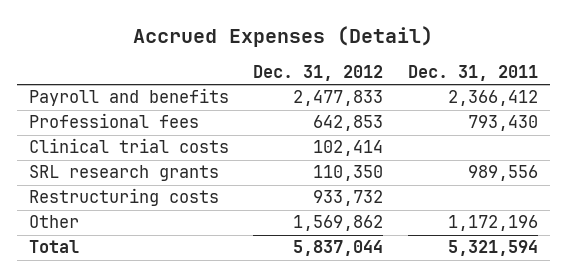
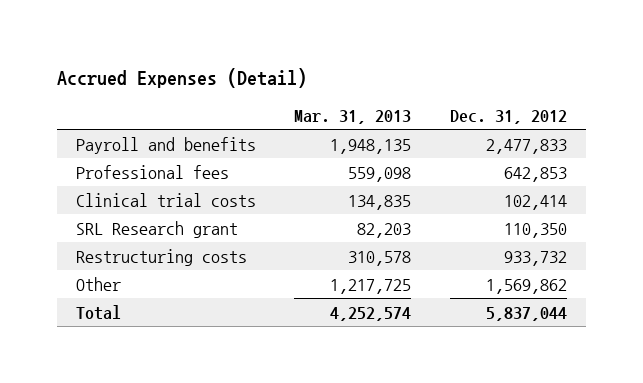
[407,65,538,82] Dec. 31, 2011 -> none
none -> [294,110,412,125] Mar. 31, 2013
[28,165,219,182] SRL research grants -> [76,220,239,238] SRL Research grant

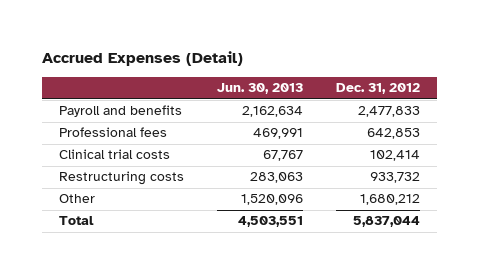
[294,110,412,125] Mar. 31, 2013 -> none
none -> [216,83,303,95] Jun. 30, 2013
[76,220,239,238] SRL Research grant -> none
[485,278,567,294] 1,569,862 -> [359,194,420,206] 1,680,212

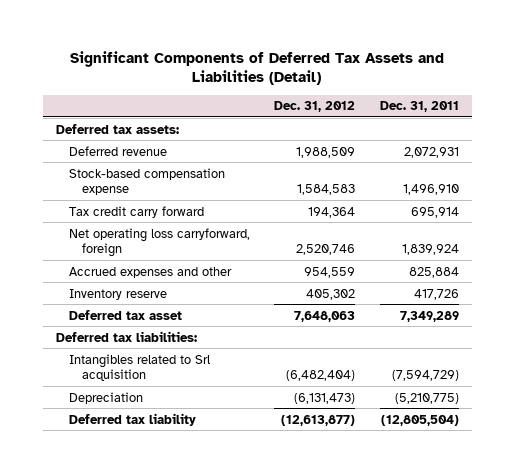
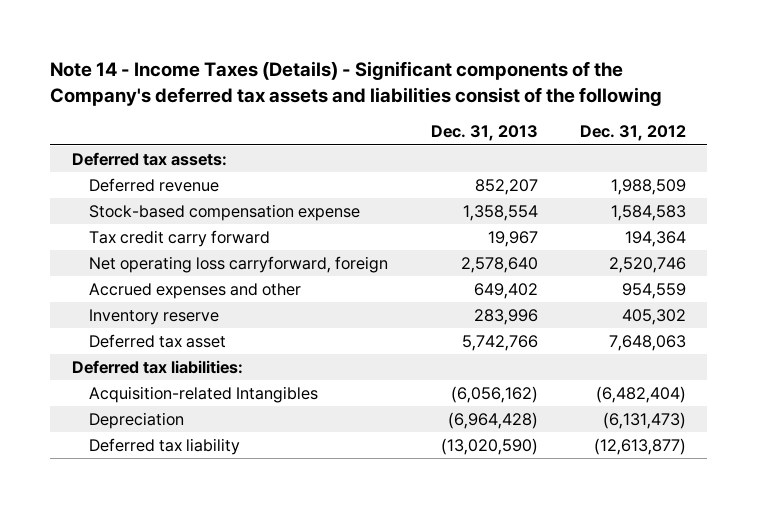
[70,50,445,85] Significant Components of Deferred Tax Assets and Liabilities (Detail) -> [50,60,663,106] Note 14 - Income Taxes (Details) - Significant components of the Company's deferred tax assets and liabilities consist of the following
[380,101,460,113] Dec. 31, 2011 -> none
none -> [430,125,538,142] Dec. 31, 2013
[68,353,210,381] Intangibles related to Srl acquisition -> [89,386,319,404] Acquisition-related Intangibles

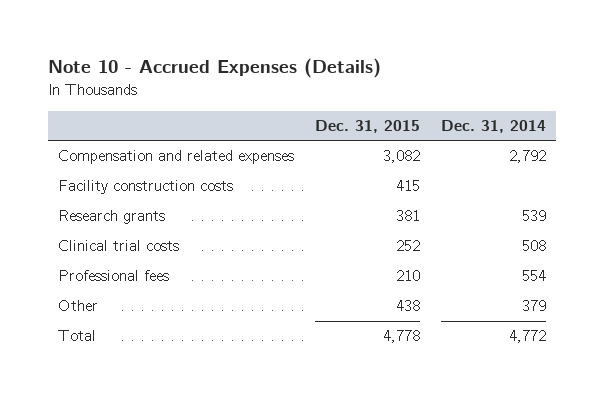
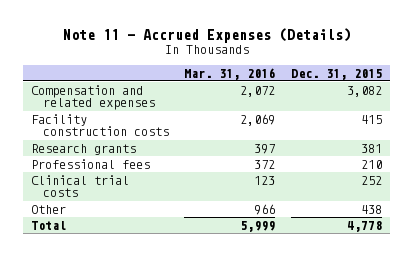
[48,58,382,79] Note 10 - Accrued Expenses (Details) -> [62,27,351,43] Note 11 - Accrued Expenses (Details)
[440,120,546,134] Dec. 31, 2014 -> none
none -> [184,67,276,80] Mar. 31, 2016
[58,240,180,252] Clinical trial costs -> [31,175,130,198] Clinical trial costs

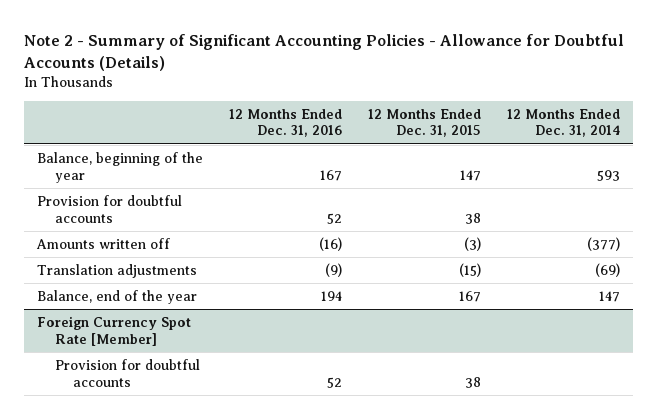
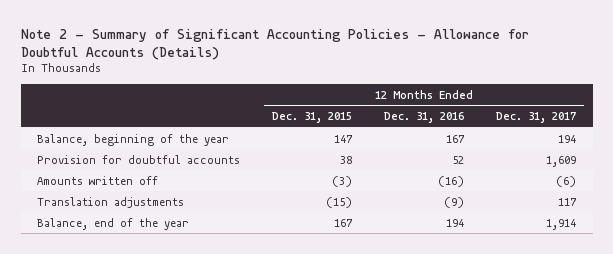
[506,108,620,138] 12 Months Ended Dec. 31, 2014 -> none
none -> [496,111,577,123] Dec. 31, 2017
[37,315,192,346] Foreign Currency Spot Rate [Member] -> none
[55,358,201,387] Provision for doubtful accounts -> none

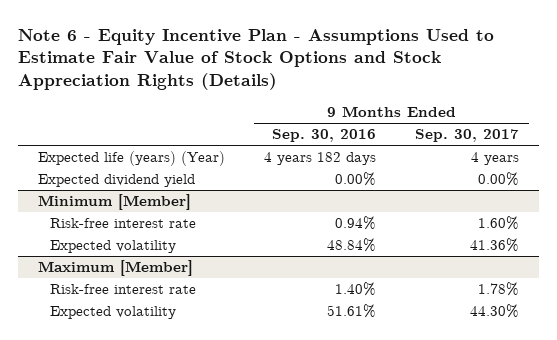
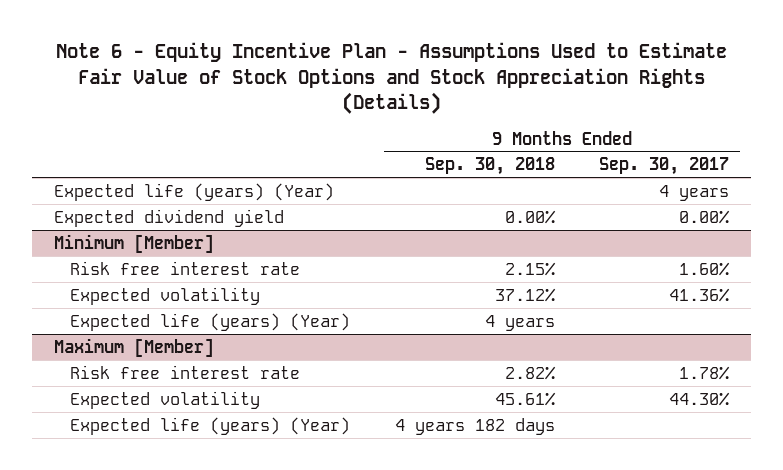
[271,129,376,143] Sep. 30, 2016 -> none
none -> [424,157,555,176] Sep. 30, 2018
[49,218,196,229] Risk-free interest rate -> [70,260,301,275] Risk free interest rate
none -> [70,312,351,331] Expected life (years) (Year)
[49,284,196,295] Risk-free interest rate -> [70,364,301,379] Risk free interest rate
none -> [70,416,351,435] Expected life (years) (Year)

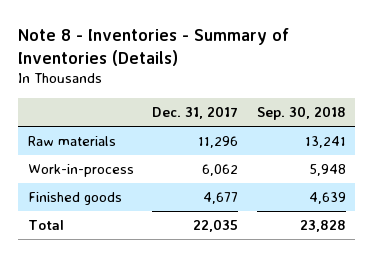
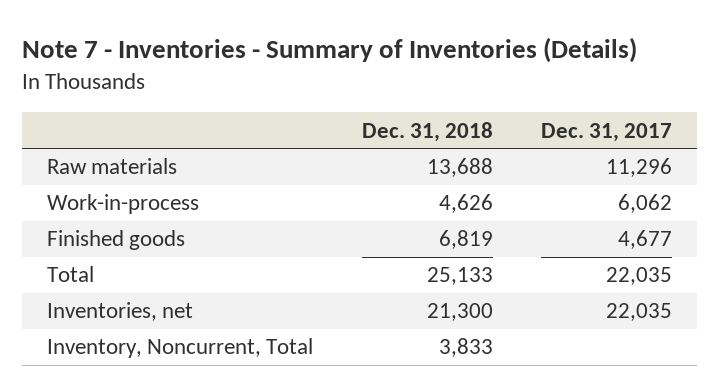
[18,27,290,66] Note 8 - Inventories - Summary of Inventories (Details) -> [22,37,638,64] Note 7 - Inventories - Summary of Inventories (Details)
[257,106,347,121] Sep. 30, 2018 -> none
none -> [361,121,493,142] Dec. 31, 2018
none -> [46,302,193,322] Inventories, net
none -> [46,338,313,359] Inventory, Noncurrent, Total

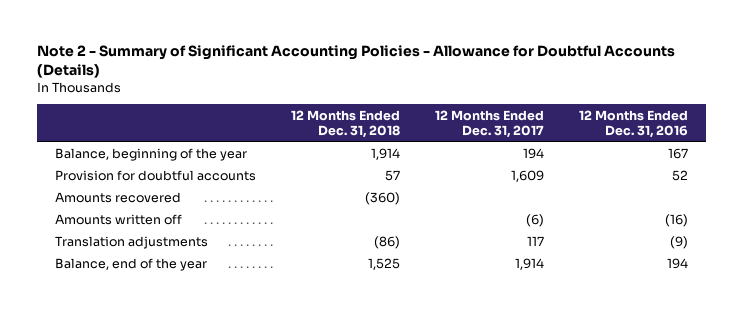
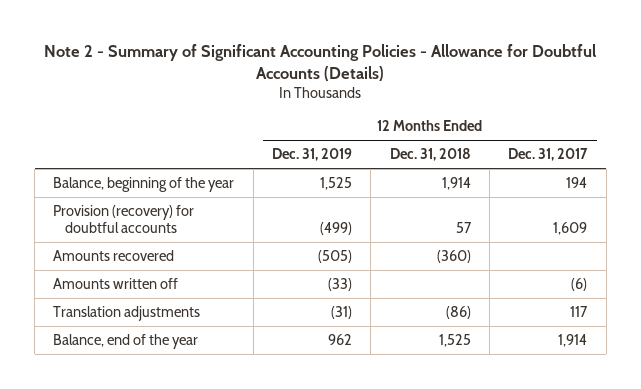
[579,109,689,138] 12 Months Ended Dec. 31, 2016 -> none
none -> [272,148,353,162] Dec. 31, 2019
[54,169,256,181] Provision for doubtful accounts -> [53,204,195,234] Provision (recovery) for doubtful accounts

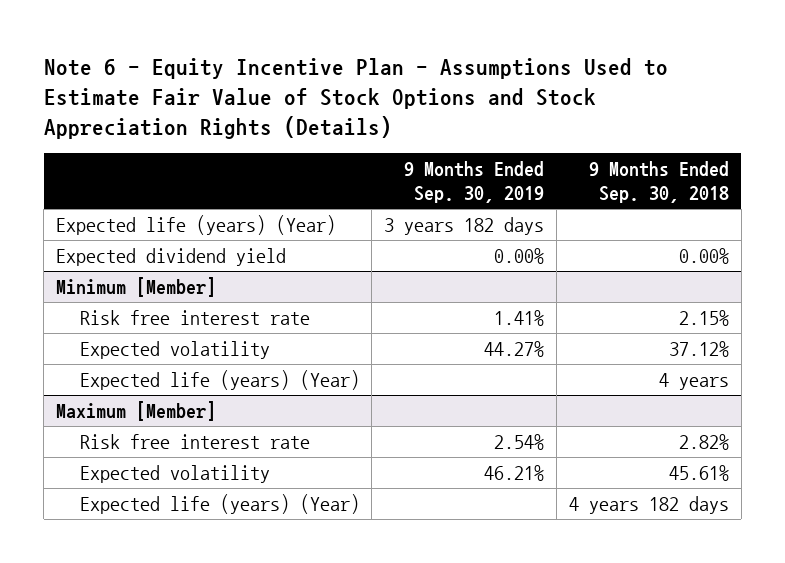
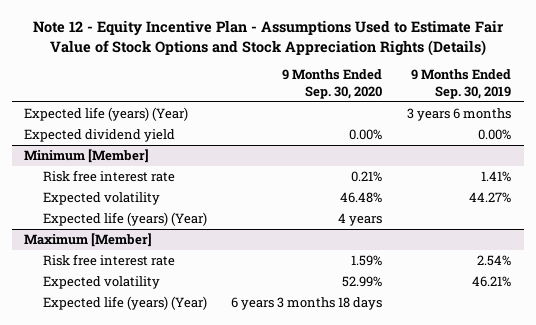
[43,58,668,140] Note 6 - Equity Incentive Plan - Assumptions Used to Estimate Fair Value of Stock Options and Stock Appreciation Rights (Details) -> [32,19,504,56] Note 12 - Equity Incentive Plan - Assumptions Used to Estimate Fair Value of Stock Options and Stock Appreciation Rights (Details)
[588,161,729,204] 9 Months Ended Sep. 30, 2018 -> none
none -> [282,69,383,99] 9 Months Ended Sep. 30, 2020
[384,216,545,235] 3 years 182 days -> [407,107,512,121] 3 years 6 months

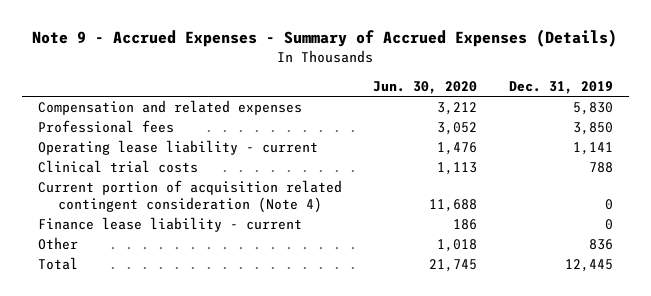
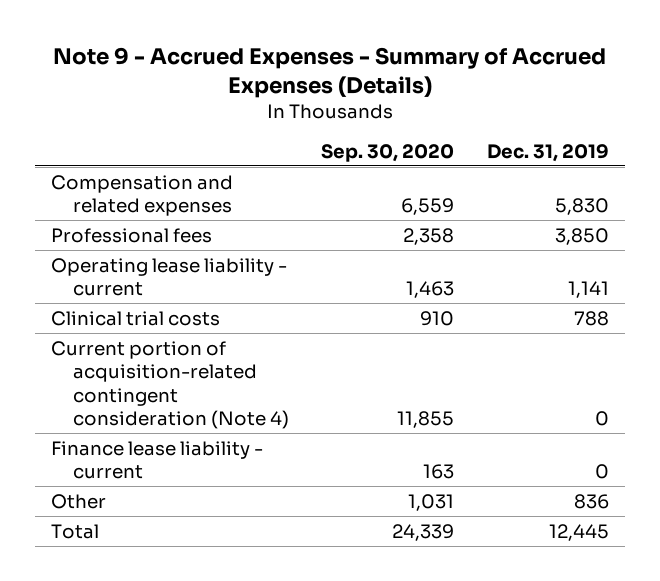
[373,80,478,94] Jun. 30, 2020 -> none
none -> [321,143,455,162] Sep. 30, 2020
[37,180,342,213] Current portion of acquisition related contingent consideration (Note 4) -> [51,340,289,430] Current portion of acquisition-related contingent consideration (Note 4)

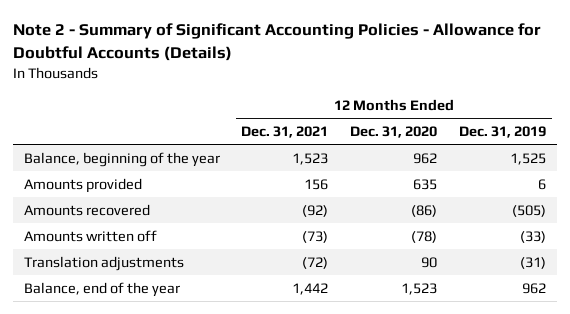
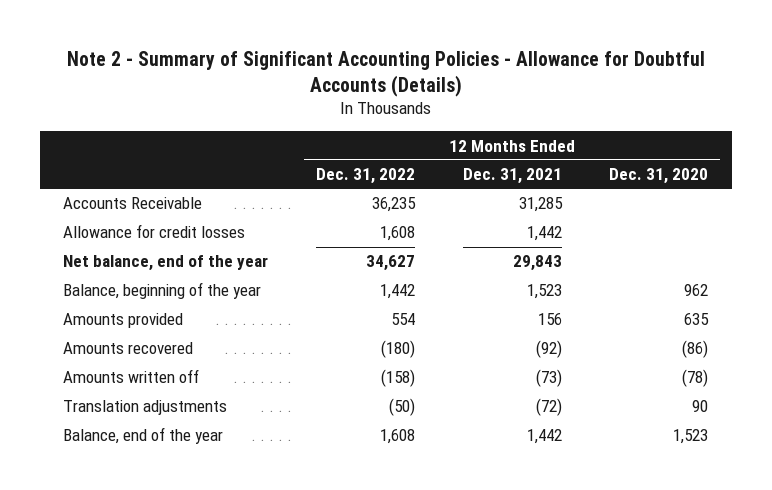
[459,125,547,138] Dec. 31, 2019 -> none
none -> [316,168,416,185] Dec. 31, 2022
none -> [63,197,203,210] Accounts Receivable
none -> [63,224,246,239] Allowance for credit losses
none -> [63,255,269,272] Net balance, end of the year

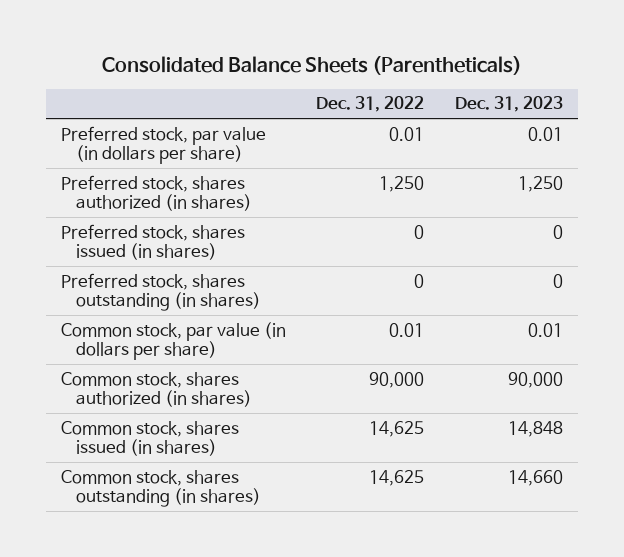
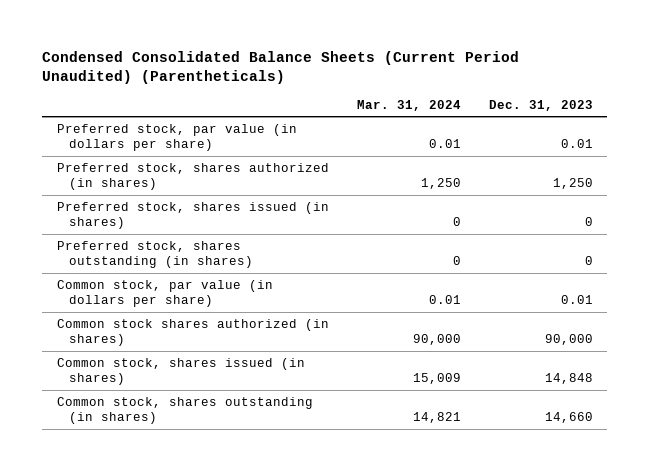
[101,55,522,75] Consolidated Balance Sheets (Parentheticals) -> [42,50,520,84] Condensed Consolidated Balance Sheets (Current Period Unaudited) (Parentheticals)
[316,96,425,113] Dec. 31, 2022 -> none
none -> [356,99,461,111] Mar. 31, 2024
[60,371,252,408] Common stock, shares authorized (in shares) -> [56,318,329,347] Common stock shares authorized (in shares)

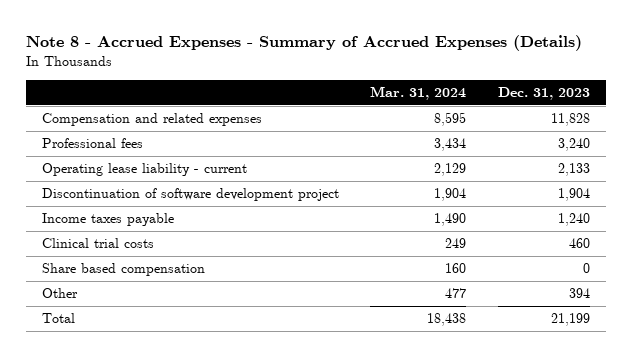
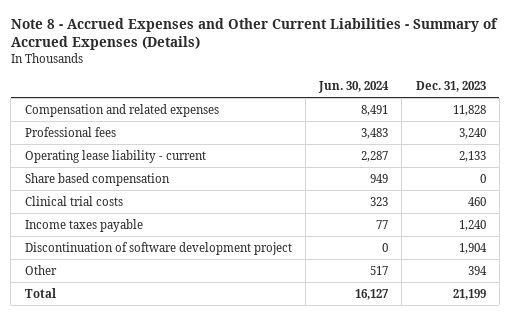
[25,35,582,52] Note 8 - Accrued Expenses - Summary of Accrued Expenses (Details) -> [10,17,498,51] Note 8 - Accrued Expenses and Other Current Liabilities - Summary of Accrued Expenses (Details)
[370,86,467,101] Mar. 31, 2024 -> none
none -> [318,80,390,93] Jun. 30, 2024
[41,238,154,249] Clinical trial costs -> [24,195,123,206] Clinical trial costs
[41,213,174,227] Income taxes payable -> [24,218,143,232] Income taxes payable
[41,188,339,202] Discontinuation of software development project -> [24,241,292,255] Discontinuation of software development project

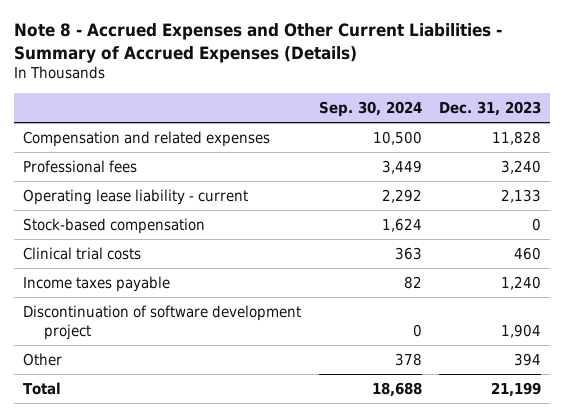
[318,80,390,93] Jun. 30, 2024 -> none
none -> [318,100,422,117] Sep. 30, 2024
[24,172,170,186] Share based compensation -> [22,218,205,235] Stock-based compensation

